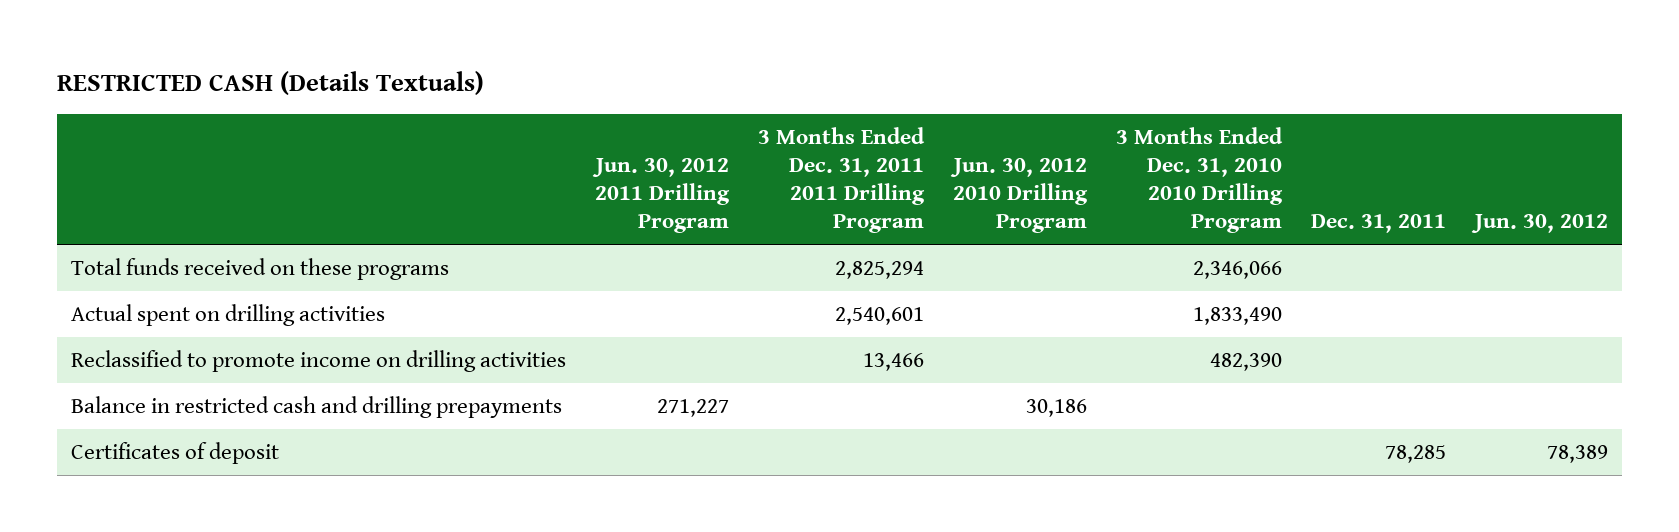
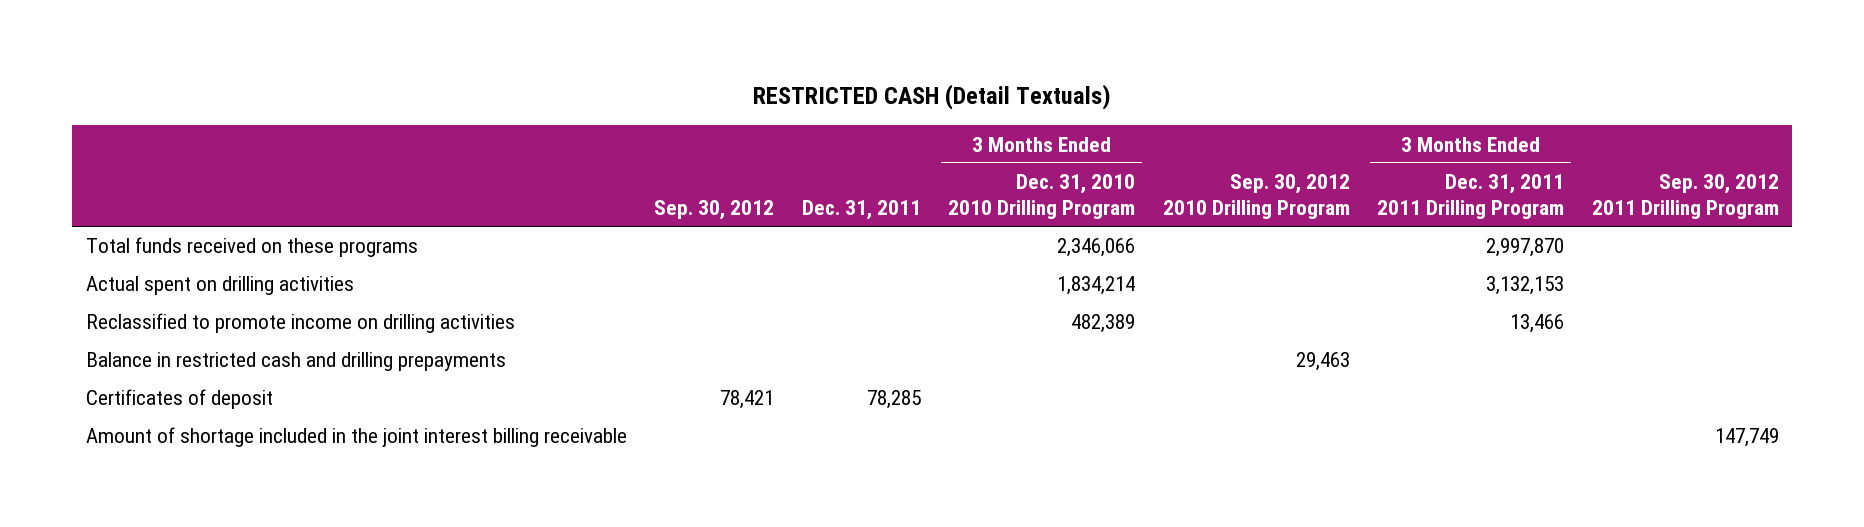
[56,71,484,96] RESTRICTED CASH (Details Textuals) -> [753,84,1112,111] RESTRICTED CASH (Detail Textuals)
[592,157,731,234] Jun. 30, 2012 2011 Drilling Program -> none
[949,157,1088,234] Jun. 30, 2012 2010 Drilling Program -> none
[1470,214,1608,234] Jun. 30, 2012 -> none
none -> [654,199,775,220] Sep. 30, 2012
none -> [1162,174,1350,219] Sep. 30, 2012 2010 Drilling Program
none -> [1591,174,1779,219] Sep. 30, 2012 2011 Drilling Program
[834,260,924,279] 2,825,294 -> [1486,238,1565,258] 2,997,870
[834,306,924,325] 2,540,601 -> [1486,276,1565,296] 3,132,153
[1192,306,1282,325] 1,833,490 -> [1057,276,1136,296] 1,834,214
[1209,352,1282,371] 482,390 -> [1071,314,1136,334] 482,389
none -> [85,427,627,448] Amount of shortage included in the joint interest billing receivable

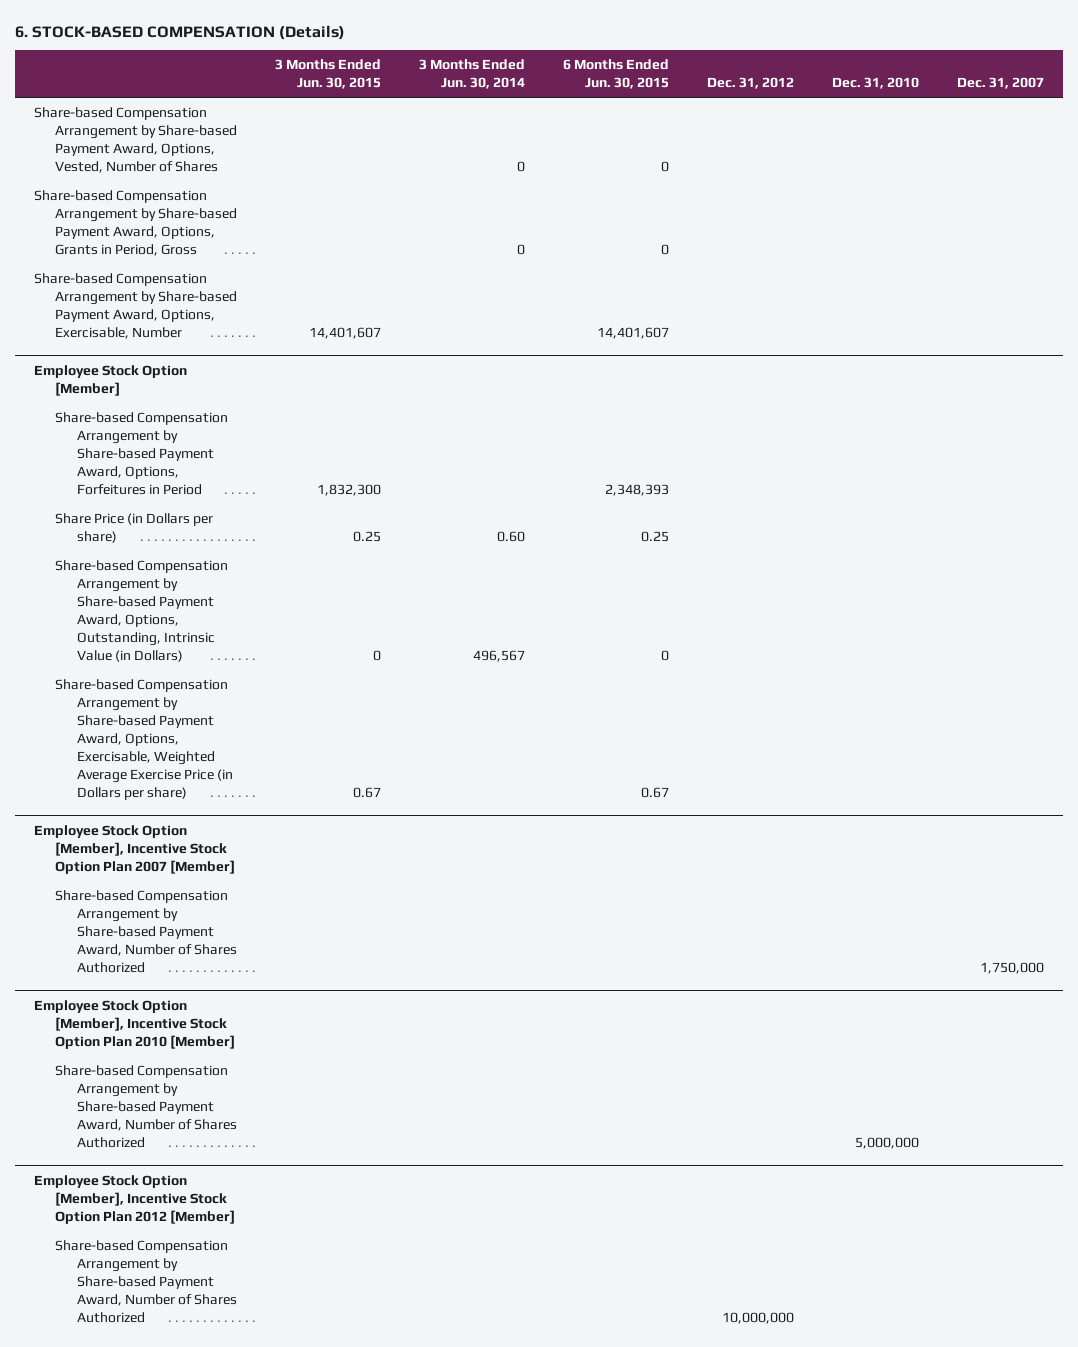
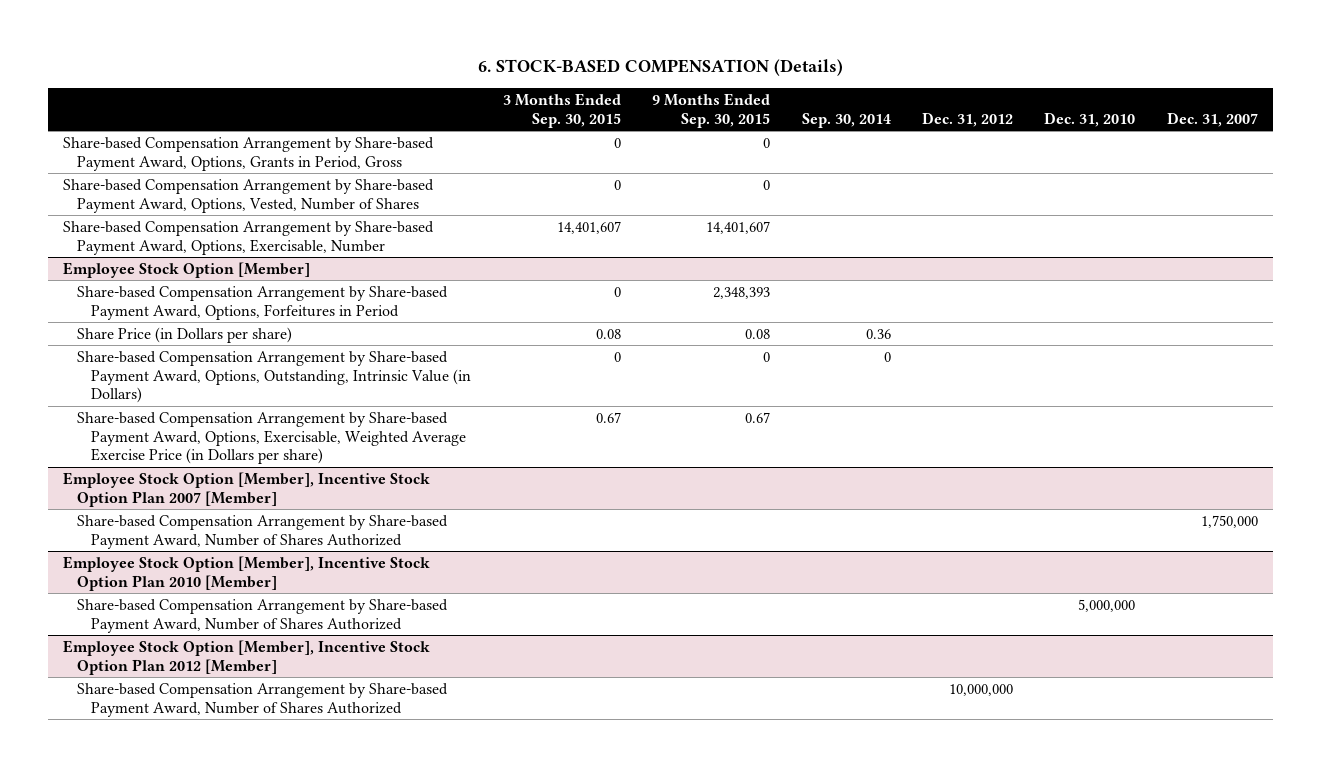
[275,59,382,90] 3 Months Ended Jun. 30, 2015 -> none
[419,59,526,90] 3 Months Ended Jun. 30, 2014 -> none
[562,59,669,90] 6 Months Ended Jun. 30, 2015 -> none
none -> [502,92,621,128] 3 Months Ended Sep. 30, 2015
none -> [652,92,771,128] 9 Months Ended Sep. 30, 2015
none -> [801,112,891,128] Sep. 30, 2014
[33,107,238,173] Share-based Compensation Arrangement by Share-based Payment Award, Options, Vested, Number of Shares -> [63,178,435,213] Share-based Compensation Arrangement by Share-based Payment Award, Options, Vested, Number of Shares

